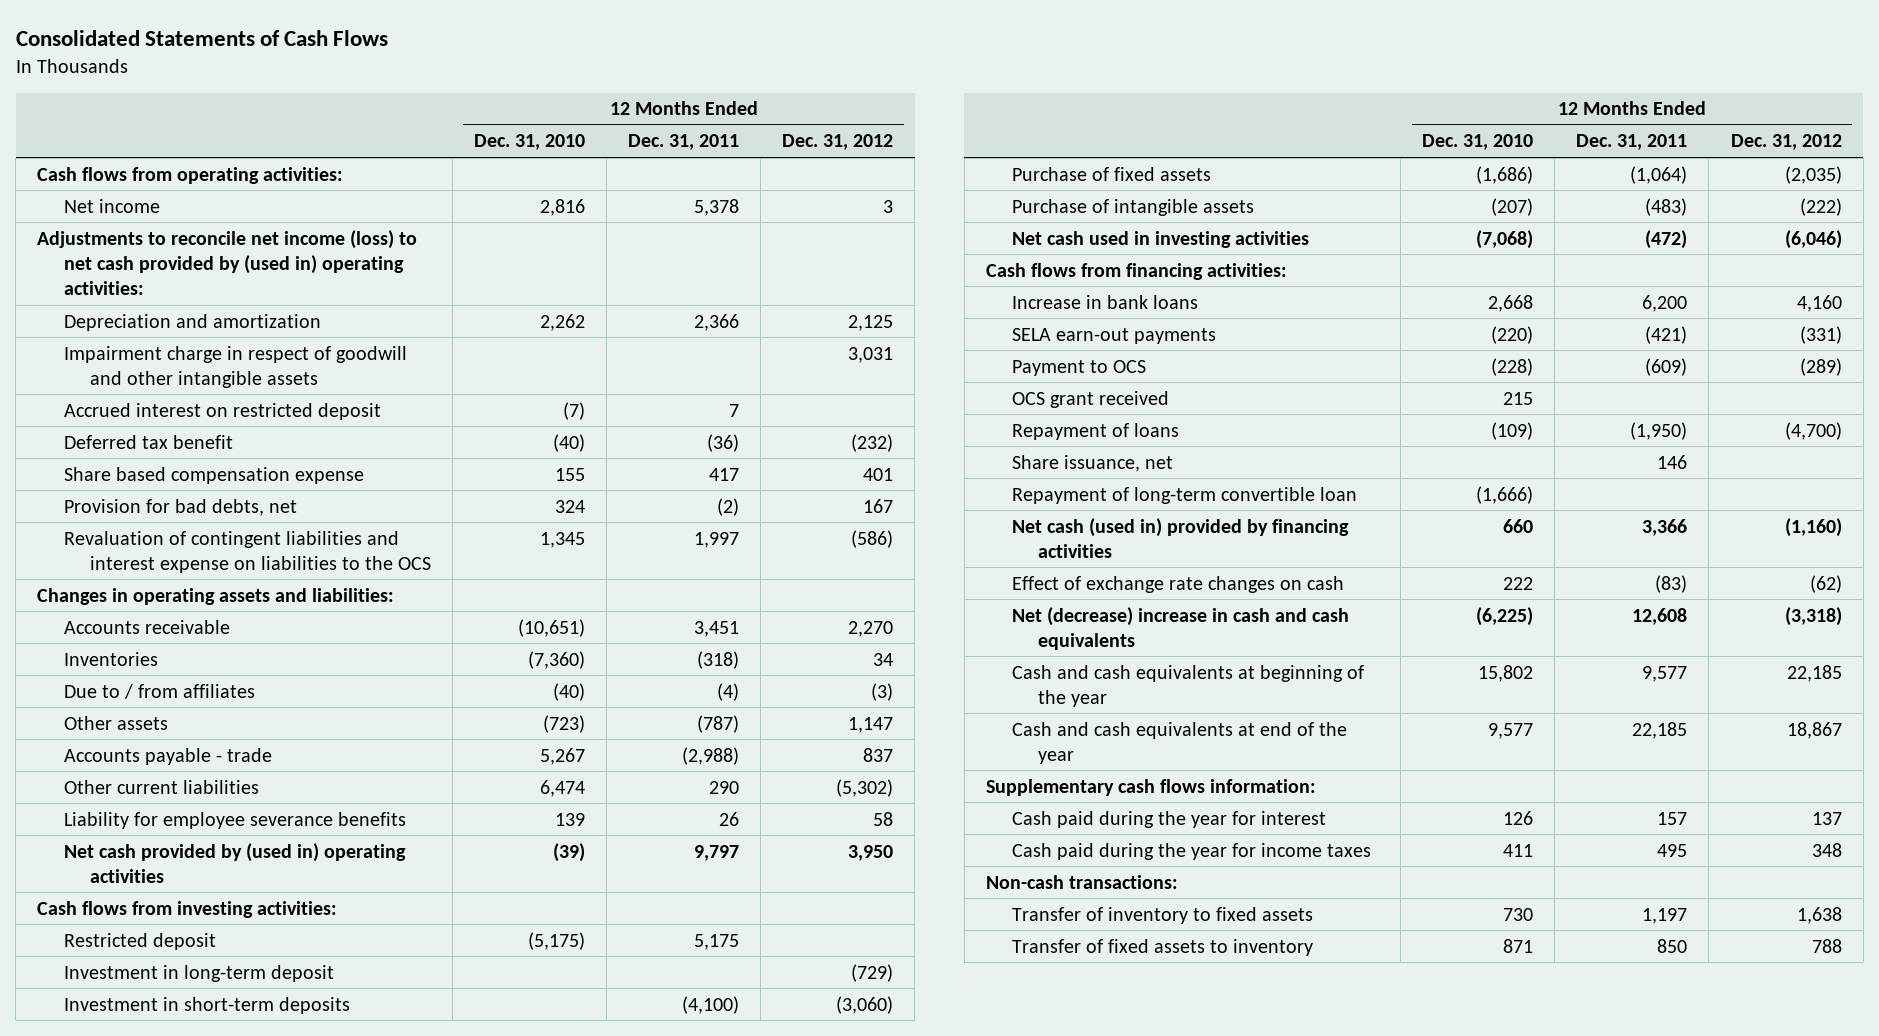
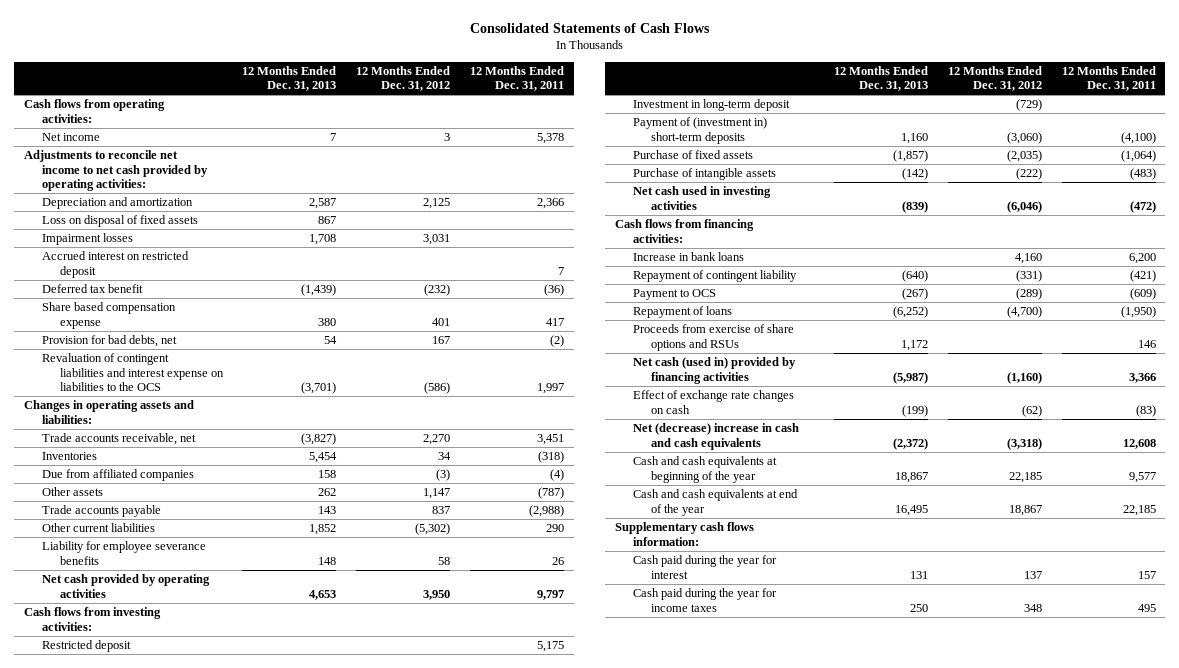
[474,134,586,151] Dec. 31, 2010 -> none
none -> [242,65,337,92] 12 Months Ended Dec. 31, 2013
[37,229,418,296] Adjustments to reconcile net income (loss) to net cash provided by (used in) operating activities: -> [23,150,208,191] Adjustments to reconcile net income to net cash provided by operating activities:
none -> [41,215,198,228] Loss on disposal of fixed assets
[63,345,407,388] Impairment charge in respect of goodwill and other intangible assets -> [41,233,133,246] Impairment losses
[63,619,230,634] Accounts receivable -> [41,433,196,446] Trade accounts receivable, net
[63,683,255,699] Due to / from affiliates -> [41,469,194,482] Due from affiliated companies
[63,747,272,765] Accounts payable - trade -> [41,505,161,518] Trade accounts payable
[63,842,406,883] Net cash provided by (used in) operating activities -> [41,574,210,598] Net cash provided by operating activities
[63,996,350,1014] Investment in short-term deposits -> [632,117,767,144] Payment of (investment in) short-term deposits
[1011,327,1216,344] SELA earn-out payments -> [632,270,797,283] Repayment of contingent liability
[1011,390,1169,408] OCS grant received -> none
[1011,486,1357,504] Repayment of long-term convertible loan -> none
[1011,454,1173,472] Share issuance, net -> [632,324,794,351] Proceeds from exercise of share options and RSUs
[985,874,1178,889] Non-cash transactions: -> none
[1011,906,1313,924] Transfer of inventory to fixed assets -> none
[1011,938,1313,956] Transfer of fixed assets to inventory -> none

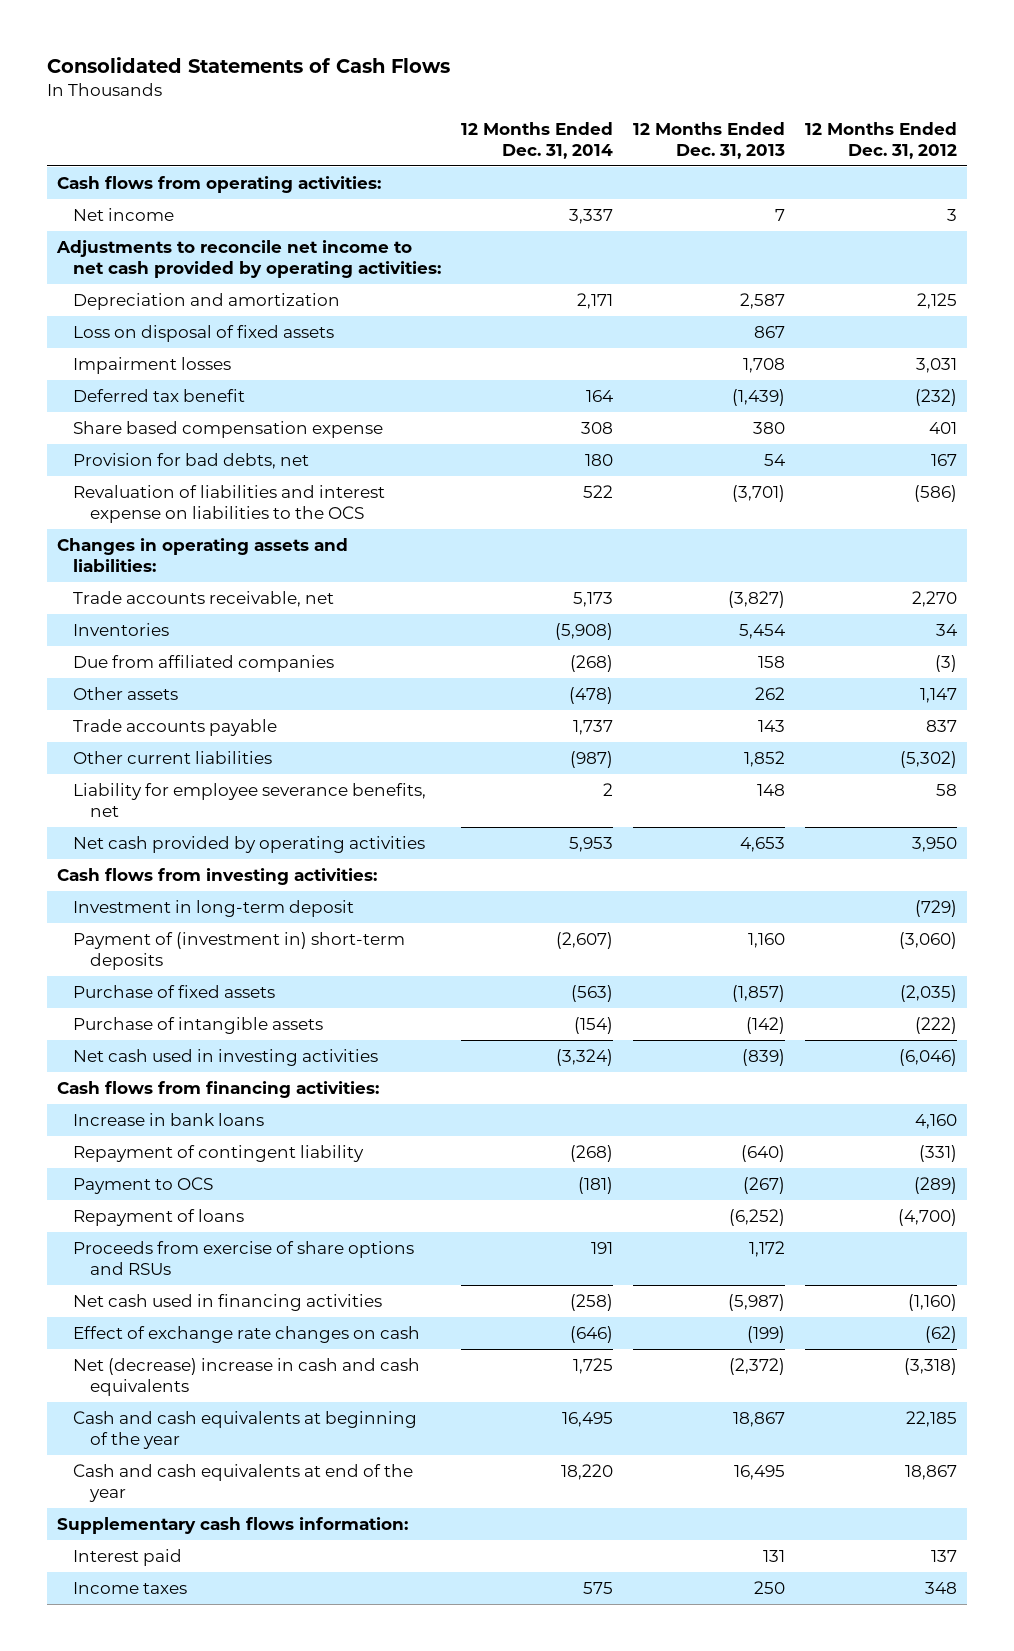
[470,65,565,92] 12 Months Ended Dec. 31, 2011 -> none
none -> [461,121,614,159] 12 Months Ended Dec. 31, 2014
[41,251,189,278] Accrued interest on restricted deposit -> none
[41,353,224,391] Revaluation of contingent liabilities and interest expense on liabilities to the OCS -> [73,484,386,524] Revaluation of liabilities and interest expense on liabilities to the OCS
[41,541,206,565] Liability for employee severance benefits -> [73,782,427,818] Liability for employee severance benefits, net
[41,640,131,653] Restricted deposit -> none
[632,357,796,384] Net cash (used in) provided by financing activities -> [73,1293,383,1311] Net cash used in financing activities
[632,555,777,579] Cash paid during the year for interest -> [73,1548,183,1566] Interest paid
[632,588,777,612] Cash paid during the year for income taxes -> [73,1581,188,1594] Income taxes

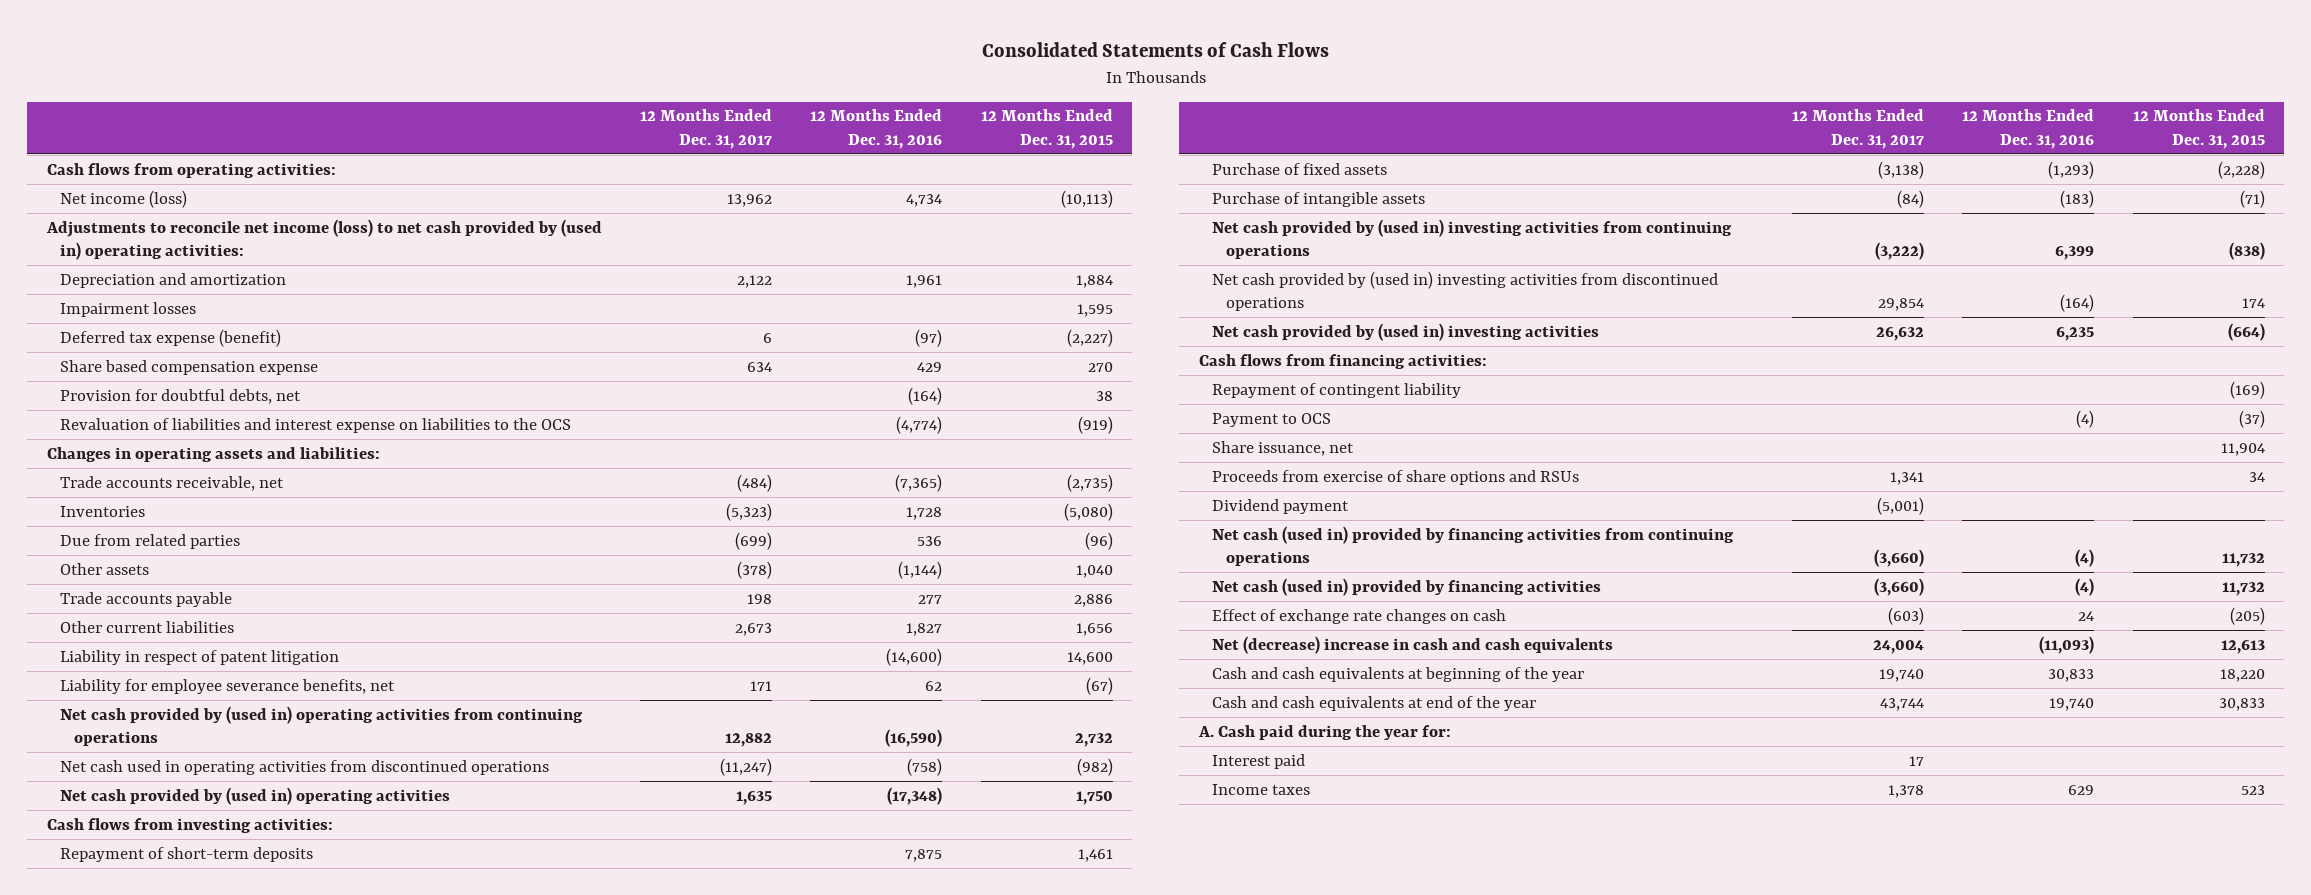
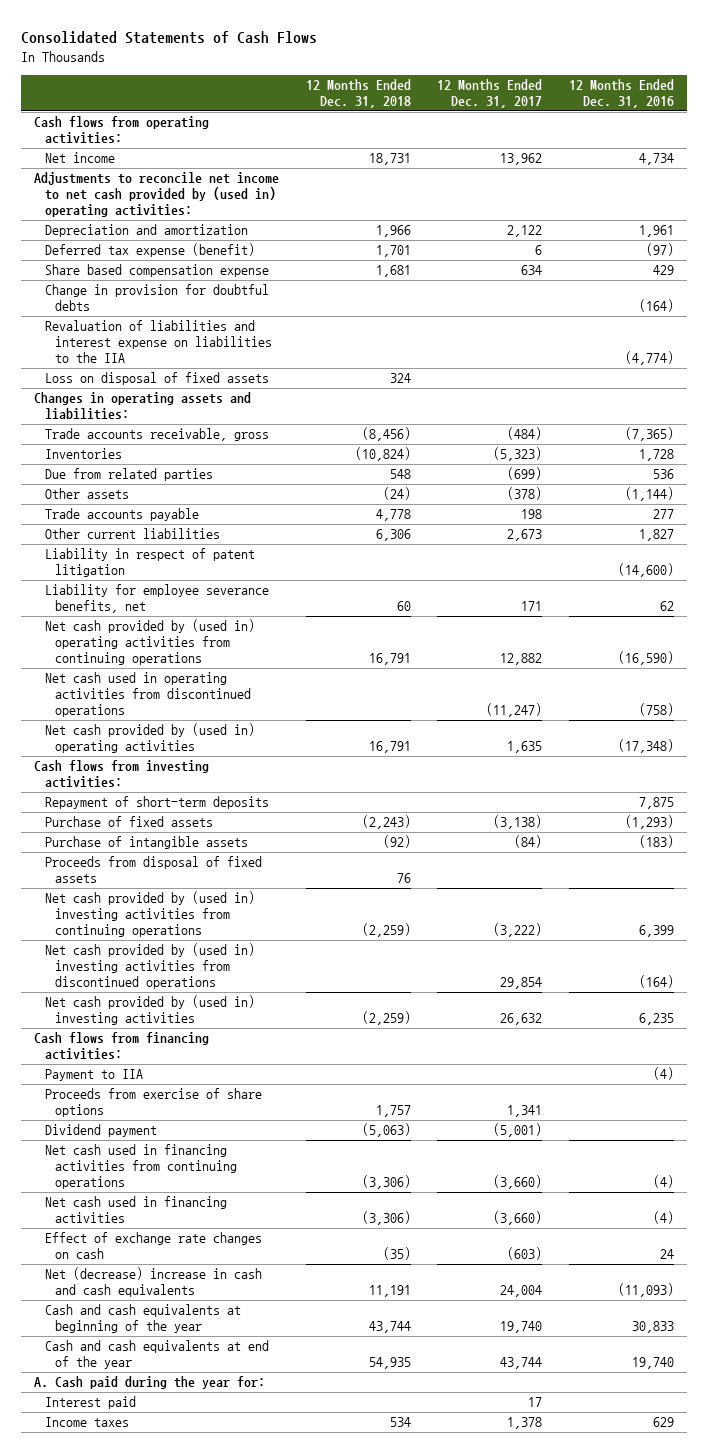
[980,109,1113,149] 12 Months Ended Dec. 31, 2015 -> none
none -> [305,79,411,109] 12 Months Ended Dec. 31, 2018
[60,189,188,208] Net income (loss) -> [44,152,115,164] Net income
[45,218,602,261] Adjustments to reconcile net income (loss) to net cash provided by (used in) operating activities: -> [34,172,280,218] Adjustments to reconcile net income to net cash provided by (used in) operating activities:
[60,301,197,317] Impairment losses -> none
[60,388,302,404] Provision for doubtful debts, net -> [44,284,269,312] Change in provision for doubtful debts
[60,417,572,433] Revaluation of liabilities and interest expense on liabilities to the OCS -> [44,320,273,364] Revaluation of liabilities and interest expense on liabilities to the IIA
none -> [44,372,269,386] Loss on disposal of fixed assets
[60,475,285,491] Trade accounts receivable, net -> [44,428,269,442] Trade accounts receivable, gross
none -> [44,856,262,884] Proceeds from disposal of fixed assets
[1212,382,1462,398] Repayment of contingent liability -> none
[1212,440,1355,456] Share issuance, net -> none
[1212,412,1332,427] Payment to OCS -> [44,1069,143,1082] Payment to IIA
[1212,469,1580,485] Proceeds from exercise of share options and RSUs -> [44,1088,262,1118] Proceeds from exercise of share options
[1212,525,1735,567] Net cash (used in) provided by financing activities from continuing operations -> [44,1144,238,1190] Net cash used in financing activities from continuing operations
[1212,577,1602,596] Net cash (used in) provided by financing activities -> [44,1196,227,1224] Net cash used in financing activities

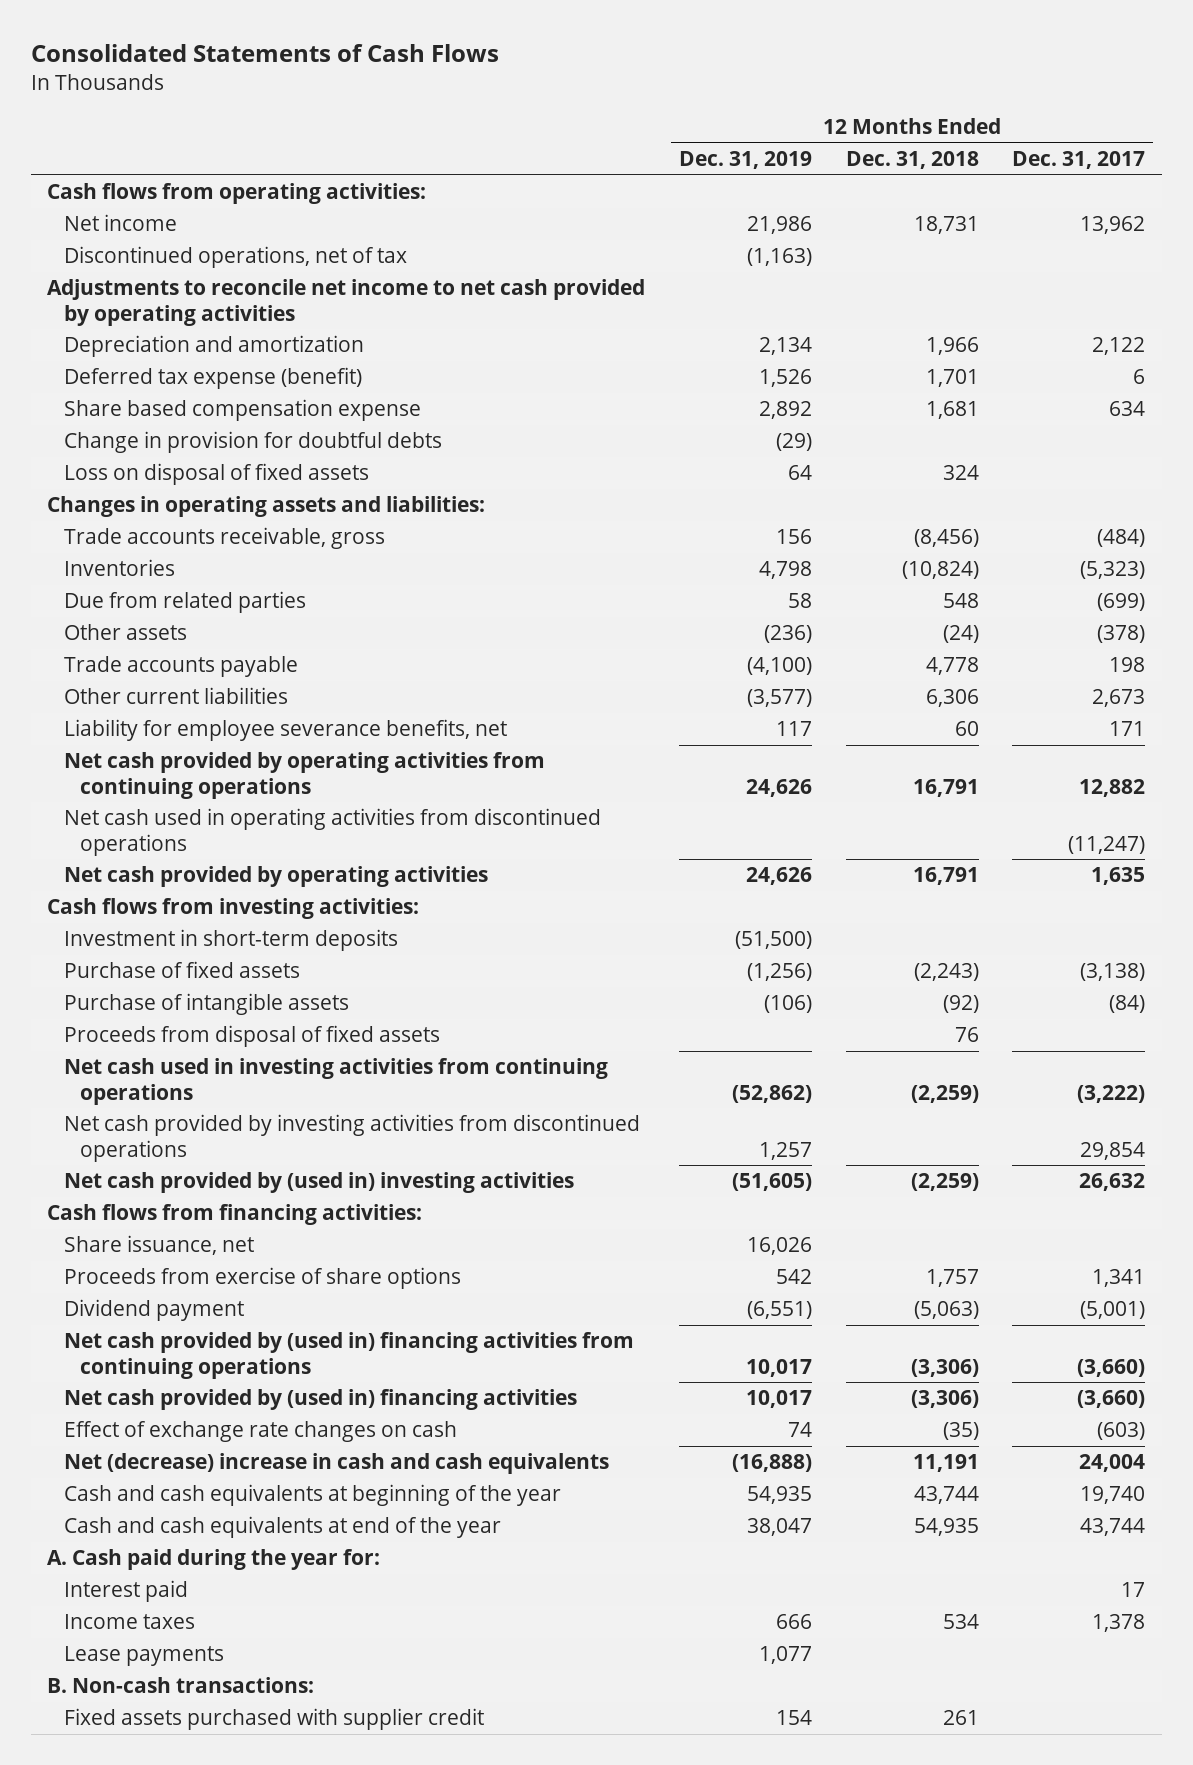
[569,79,675,109] 12 Months Ended Dec. 31, 2016 -> none
none -> [679,151,813,170] Dec. 31, 2019
none -> [63,246,407,269] Discontinued operations, net of tax
[34,172,280,218] Adjustments to reconcile net income to net cash provided by (used in) operating activities: -> [47,279,646,326] Adjustments to reconcile net income to net cash provided by operating activities
[44,320,273,364] Revaluation of liabilities and interest expense on liabilities to the IIA -> none
[44,548,255,578] Liability in respect of patent litigation -> none
[44,619,255,666] Net cash provided by (used in) operating activities from continuing operations -> [63,752,545,799] Net cash provided by operating activities from continuing operations
[44,723,255,754] Net cash provided by (used in) operating activities -> [63,866,488,888] Net cash provided by operating activities
[44,796,269,810] Repayment of short-term deposits -> [63,929,398,952] Investment in short-term deposits
[44,891,255,938] Net cash provided by (used in) investing activities from continuing operations -> [63,1058,608,1105] Net cash used in investing activities from continuing operations
[44,943,255,990] Net cash provided by (used in) investing activities from discontinued operations -> [63,1114,640,1162] Net cash provided by investing activities from discontinued operations
[44,1069,143,1082] Payment to IIA -> none
none -> [63,1235,254,1256] Share issuance, net
[44,1144,238,1190] Net cash used in financing activities from continuing operations -> [63,1332,634,1379] Net cash provided by (used in) financing activities from continuing operations
[44,1196,227,1224] Net cash used in financing activities -> [63,1389,577,1411] Net cash provided by (used in) financing activities
none -> [63,1646,224,1667] Lease payments
none -> [47,1677,315,1694] B. Non-cash transactions:
none -> [63,1708,484,1731] Fixed assets purchased with supplier credit

